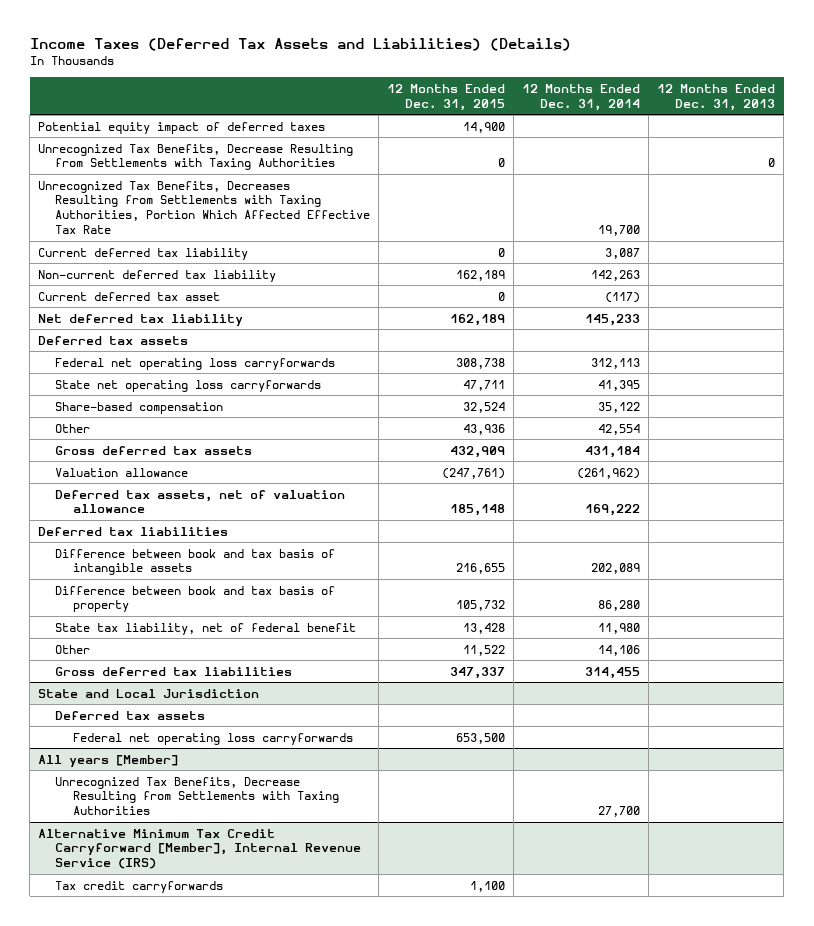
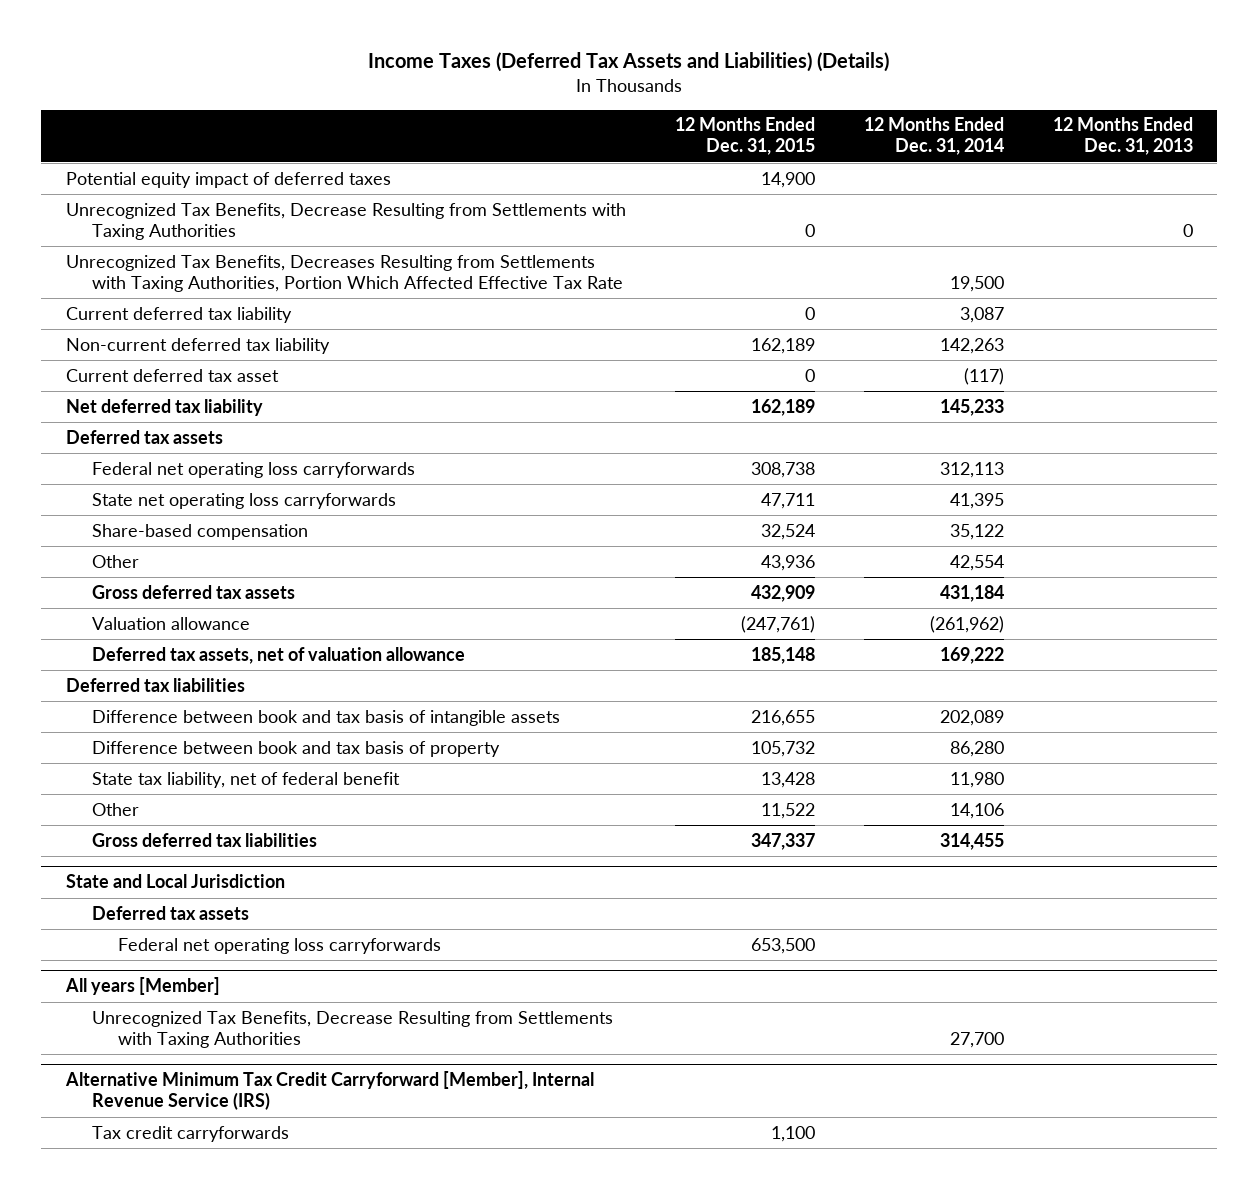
[598,225,641,237] 19,700 -> [949,275,1004,292] 19,500

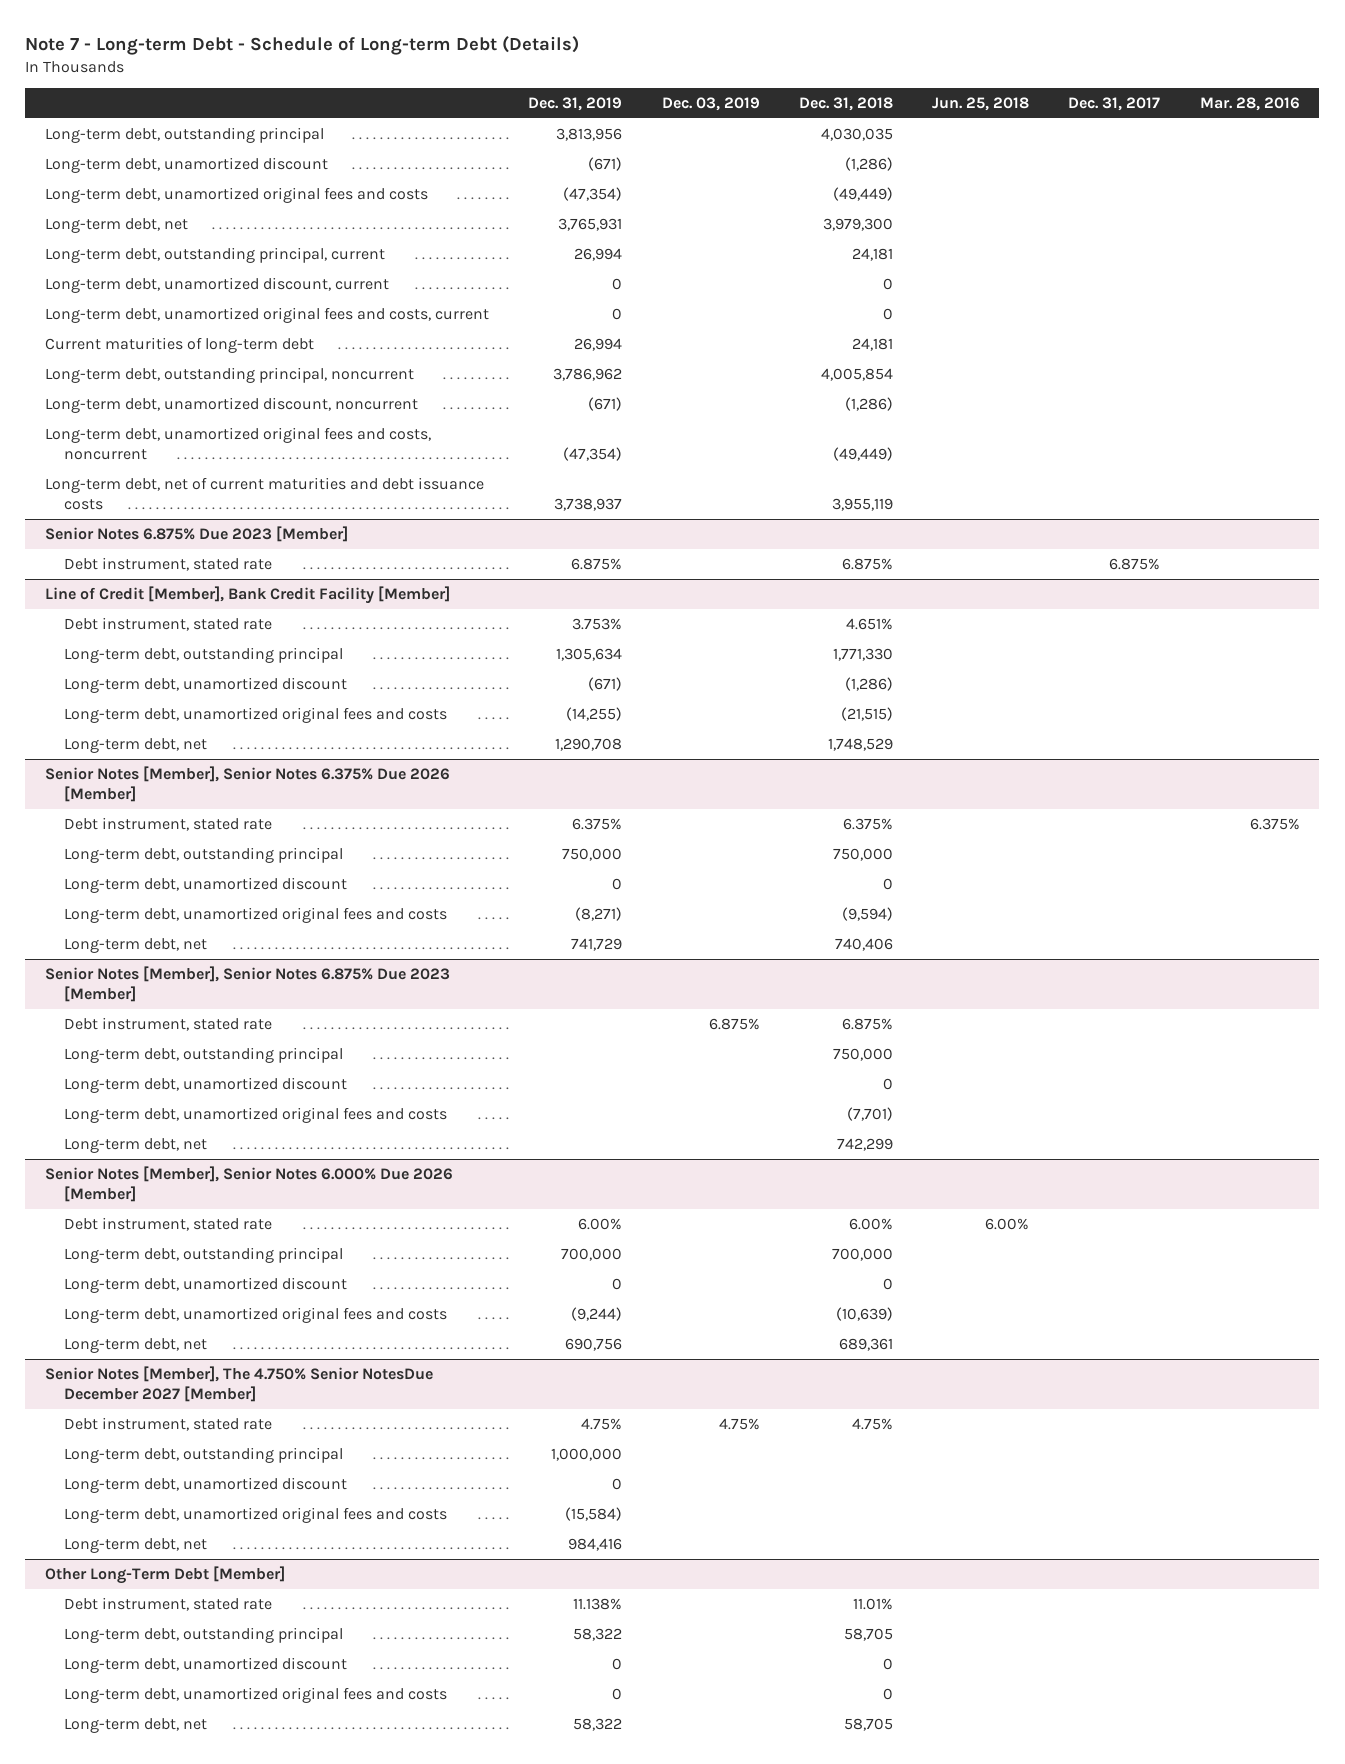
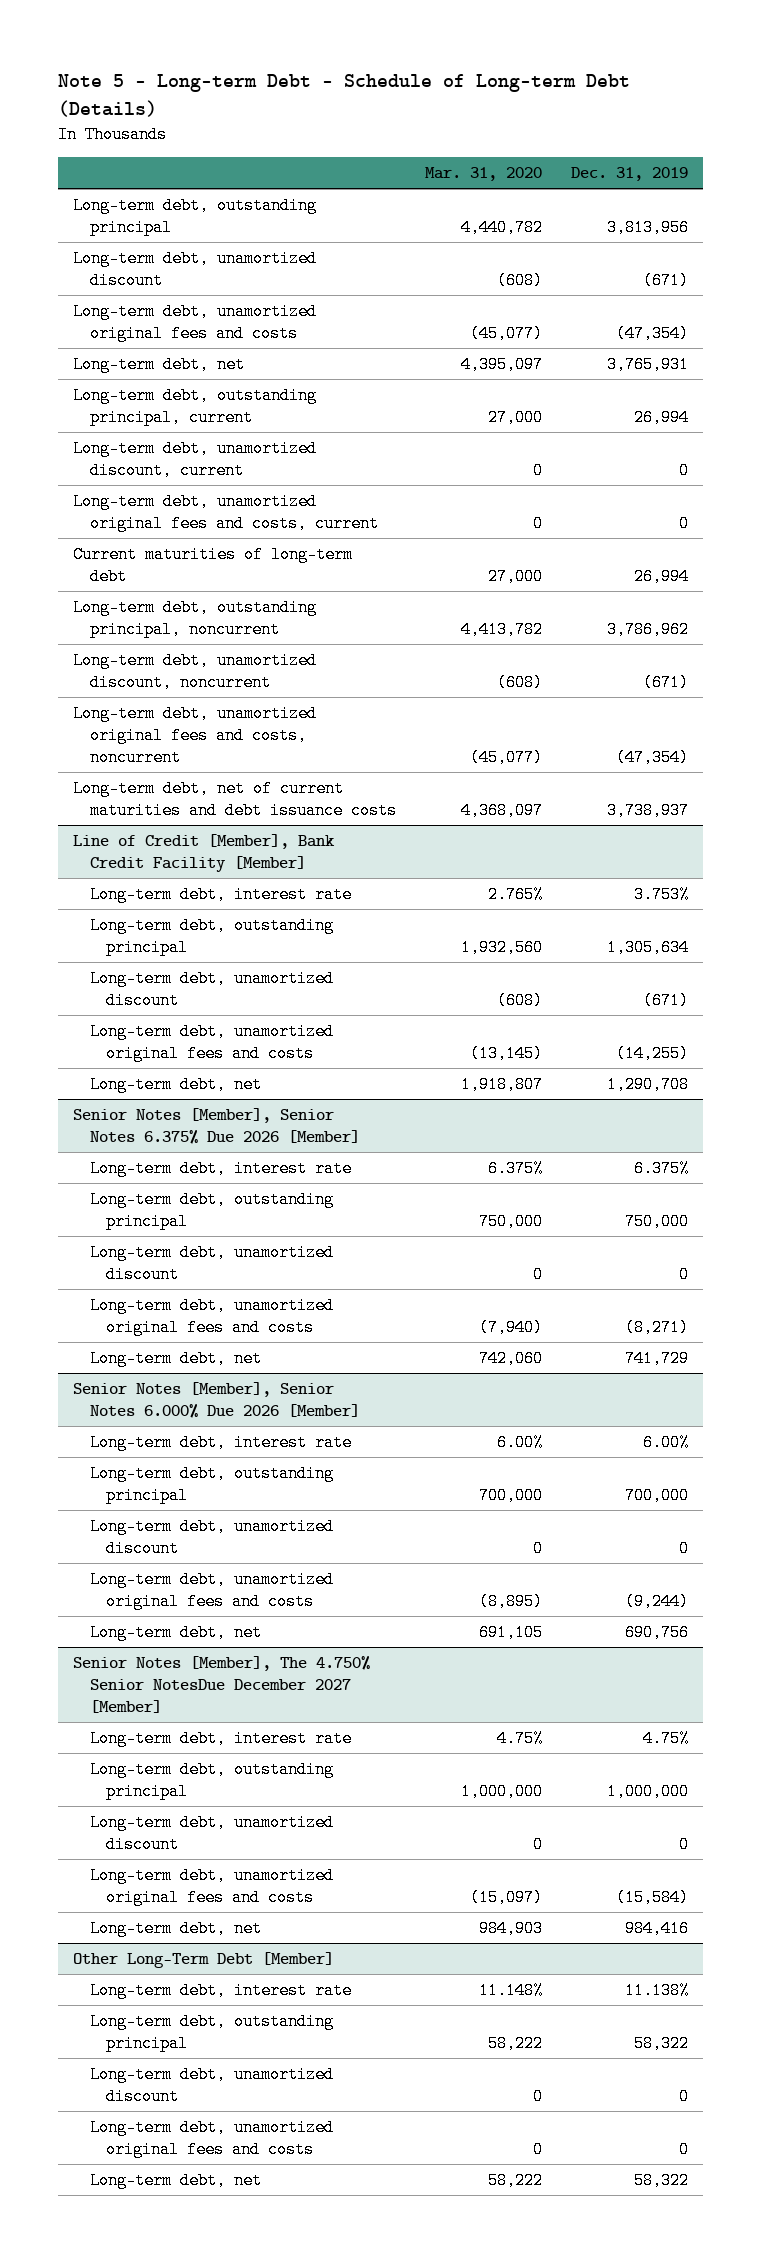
[25,36,580,56] Note 7 - Long-term Debt - Schedule of Long-term Debt (Details) -> [58,73,631,117] Note 5 - Long-term Debt - Schedule of Long-term Debt (Details)
[661,96,760,111] Dec. 03, 2019 -> none
[798,96,893,111] Dec. 31, 2018 -> none
[932,96,1030,111] Jun. 25, 2018 -> none
[1068,96,1161,111] Dec. 31, 2017 -> none
[1199,96,1300,111] Mar. 28, 2016 -> none
none -> [425,167,543,182] Mar. 31, 2020
[44,525,348,542] Senior Notes 6.875% Due 2023 [Member] -> none
[64,556,273,571] Debt instrument, stated rate -> none
[64,616,273,631] Debt instrument, stated rate -> [89,885,352,903] Long-term debt, interest rate
[64,816,273,831] Debt instrument, stated rate -> [89,1159,352,1177] Long-term debt, interest rate
[44,965,450,1003] Senior Notes [Member], Senior Notes 6.875% Due 2023 [Member] -> none
[64,1016,273,1031] Debt instrument, stated rate -> none
[64,1046,344,1063] Long-term debt, outstanding principal -> none
[64,1076,348,1093] Long-term debt, unamortized discount -> none
[64,1106,448,1123] Long-term debt, unamortized original fees and costs -> none
[64,1137,208,1153] Long-term debt, net -> none
[64,1216,273,1231] Debt instrument, stated rate -> [89,1433,352,1451] Long-term debt, interest rate
[64,1416,273,1431] Debt instrument, stated rate -> [89,1729,352,1747] Long-term debt, interest rate
[64,1596,273,1611] Debt instrument, stated rate -> [89,1981,352,1999] Long-term debt, interest rate

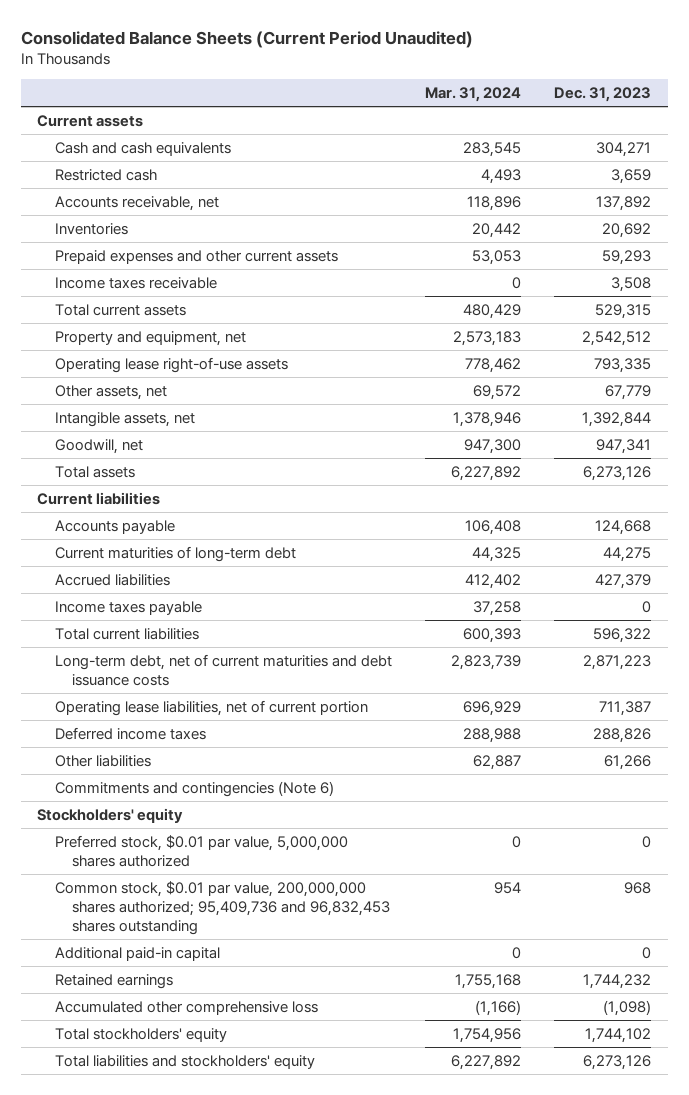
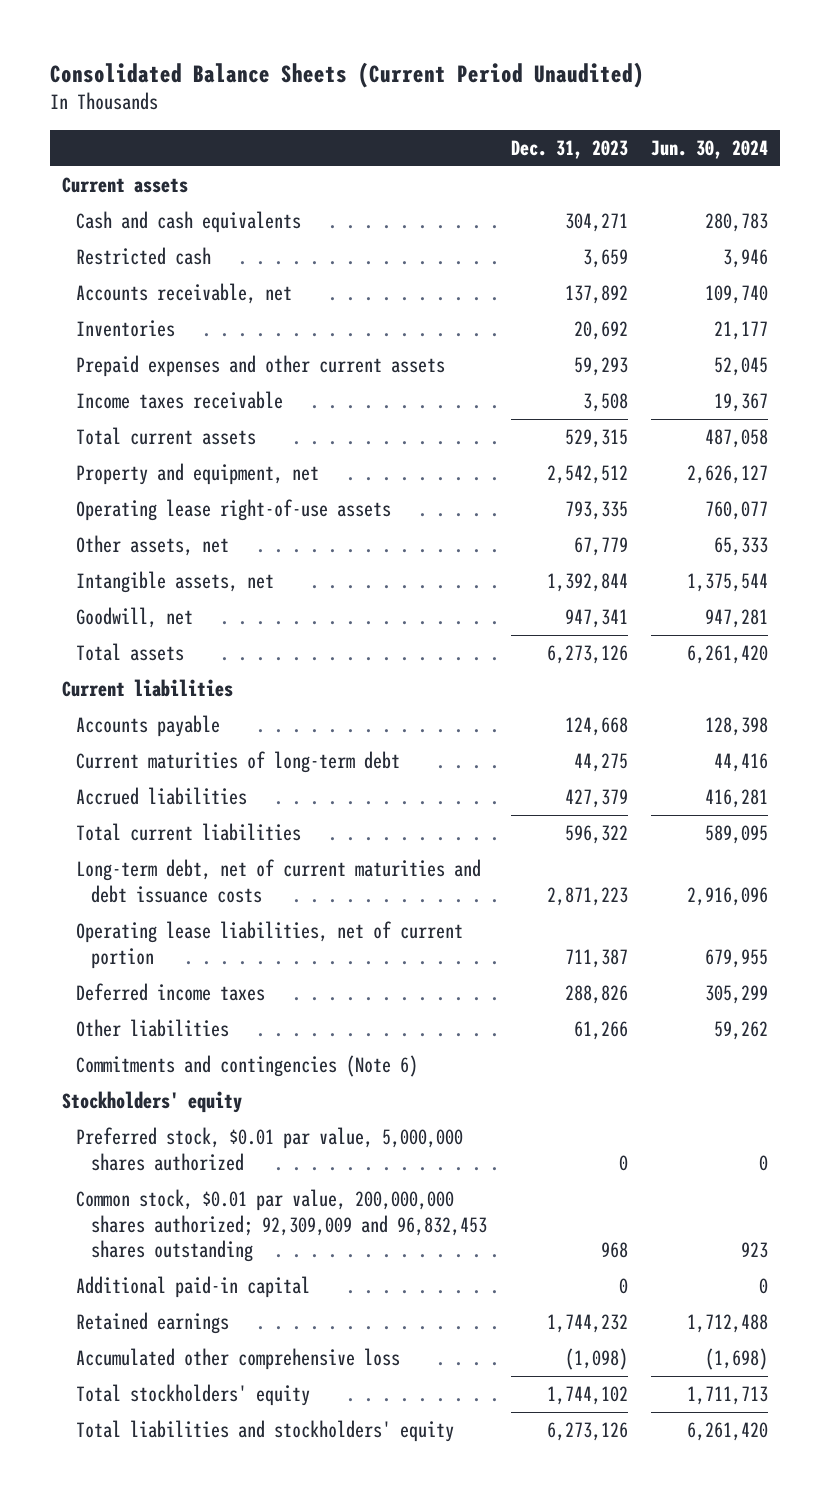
[425,86,522,102] Mar. 31, 2024 -> none
none -> [651,139,769,159] Jun. 30, 2024
[54,600,202,615] Income taxes payable -> none
[54,880,390,936] Common stock, $0.01 par value, 200,000,000 shares authorized; 95,409,736 and 96,832,453 shares outstanding -> [76,1189,488,1263] Common stock, $0.01 par value, 200,000,000 shares authorized; 92,309,009 and 96,832,453 shares outstanding

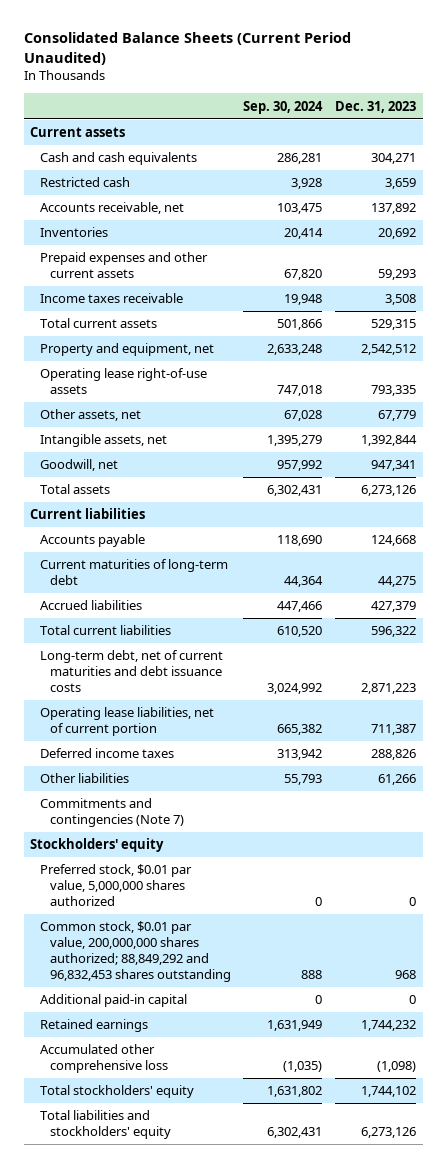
[651,139,769,159] Jun. 30, 2024 -> none
none -> [243,100,324,114] Sep. 30, 2024
[76,1055,419,1078] Commitments and contingencies (Note 6) -> [39,798,184,828] Commitments and contingencies (Note 7)
[76,1189,488,1263] Common stock, $0.01 par value, 200,000,000 shares authorized; 92,309,009 and 96,832,453 shares outstanding -> [39,921,231,982] Common stock, $0.01 par value, 200,000,000 shares authorized; 88,849,292 and 96,832,453 shares outstanding

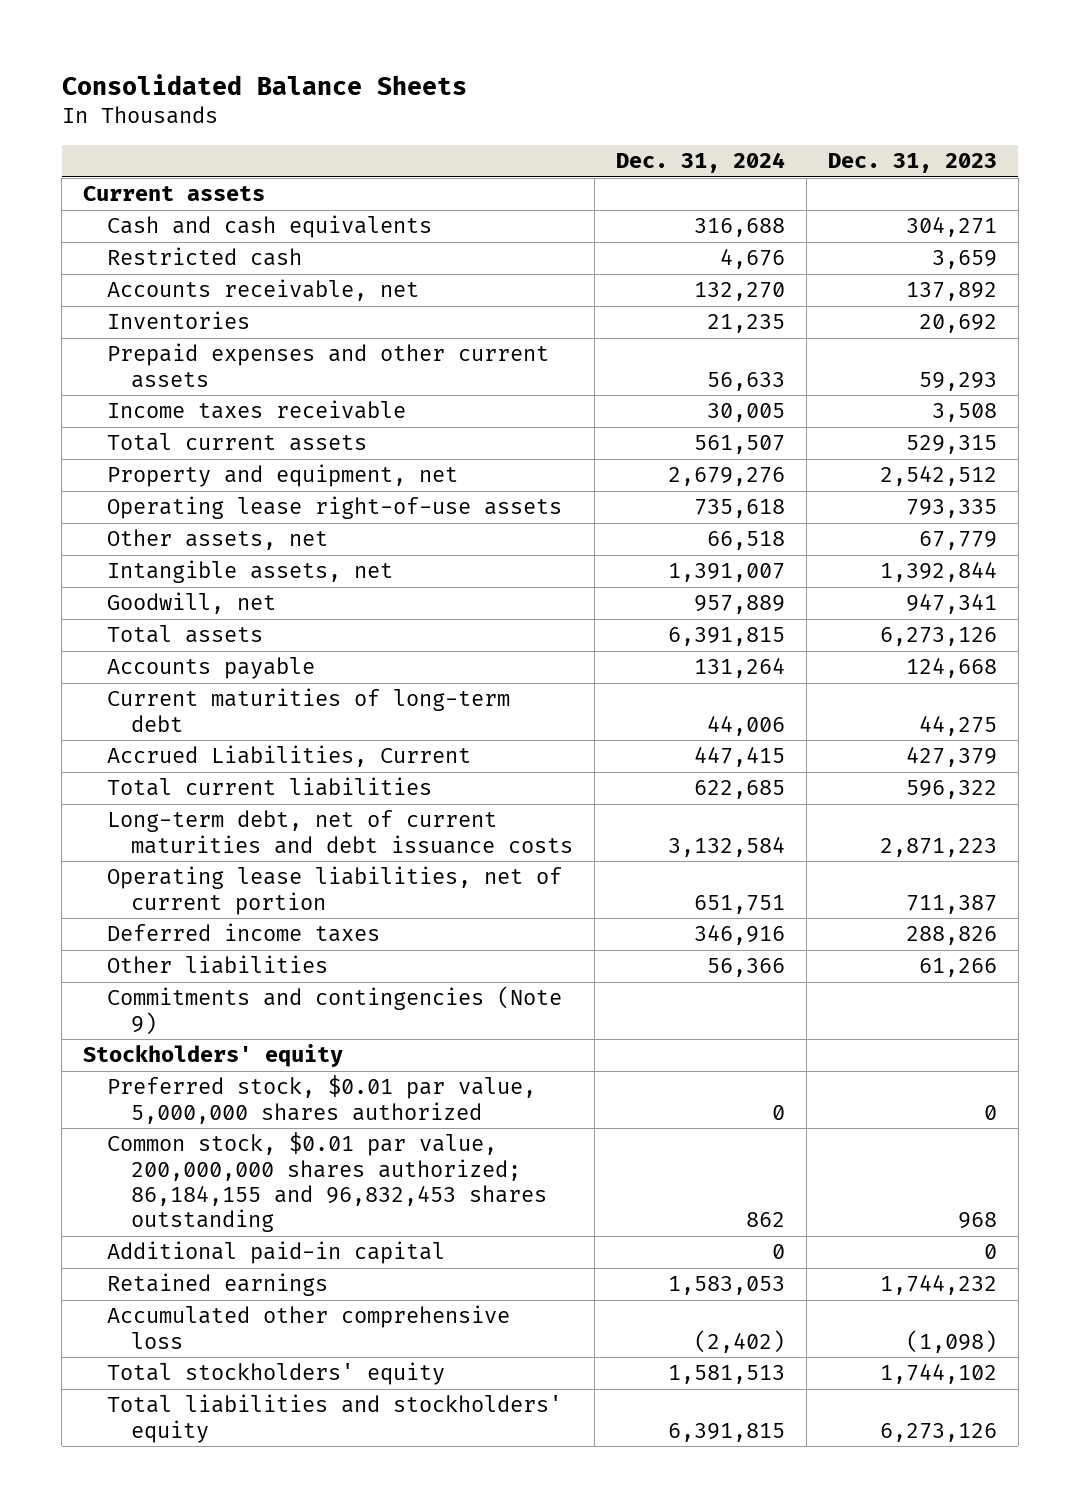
[23,32,351,66] Consolidated Balance Sheets (Current Period Unaudited) -> [61,73,467,95] Consolidated Balance Sheets
[243,100,324,114] Sep. 30, 2024 -> none
none -> [615,151,785,173] Dec. 31, 2024
[29,508,145,520] Current liabilities -> none
[39,600,142,611] Accrued liabilities -> [106,745,471,768] Accrued Liabilities, Current
[39,798,184,828] Commitments and contingencies (Note 7) -> [106,986,562,1035] Commitments and contingencies (Note 9)
[39,921,231,982] Common stock, $0.01 par value, 200,000,000 shares authorized; 88,849,292 and 96,832,453 shares outstanding -> [106,1132,547,1233] Common stock, $0.01 par value, 200,000,000 shares authorized; 86,184,155 and 96,832,453 shares outstanding

